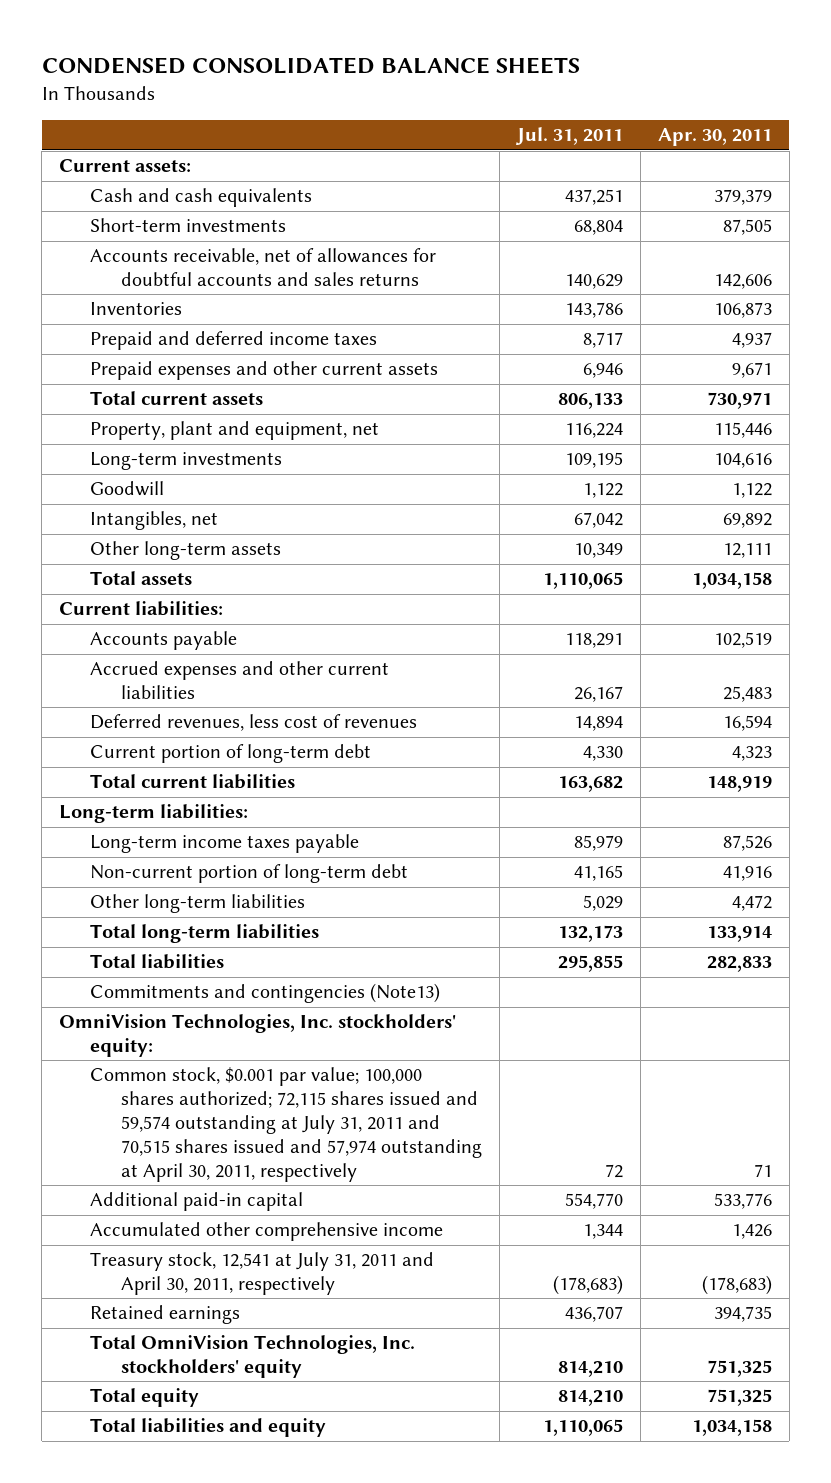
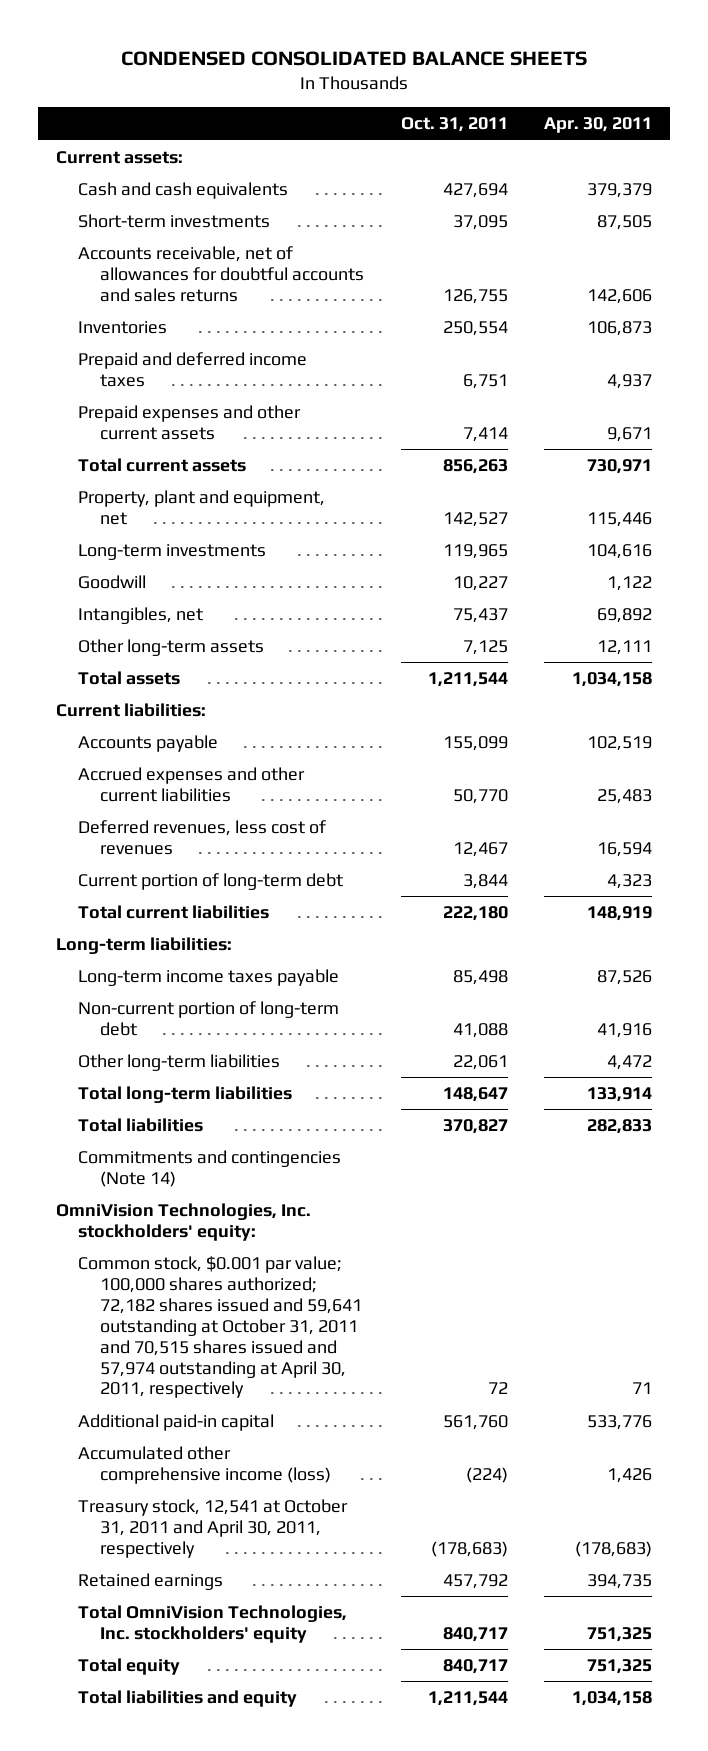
[514,127,623,146] Jul. 31, 2011 -> none
none -> [400,117,508,133] Oct. 31, 2011
[89,983,440,1004] Commitments and contingencies (Note13) -> [78,1149,342,1187] Commitments and contingencies (Note 14)
[89,1067,482,1182] Common stock, $0.001 par value; 100,000 shares authorized; 72,115 shares issued and 59,574 outstanding at July 31, 2011 and 70,515 shares issued and 57,974 outstanding at April 30, 2011, respectively -> [78,1255,363,1399] Common stock, $0.001 par value; 100,000 shares authorized; 72,182 shares issued and 59,641 outstanding at October 31, 2011 and 70,515 shares issued and 57,974 outstanding at April 30, 2011, respectively
[89,1222,443,1242] Accumulated other comprehensive income -> [78,1445,332,1484] Accumulated other comprehensive income (loss)
[89,1252,434,1296] Treasury stock, 12,541 at July 31, 2011 and April 30, 2011, respectively -> [78,1498,349,1558] Treasury stock, 12,541 at October 31, 2011 and April 30, 2011, respectively

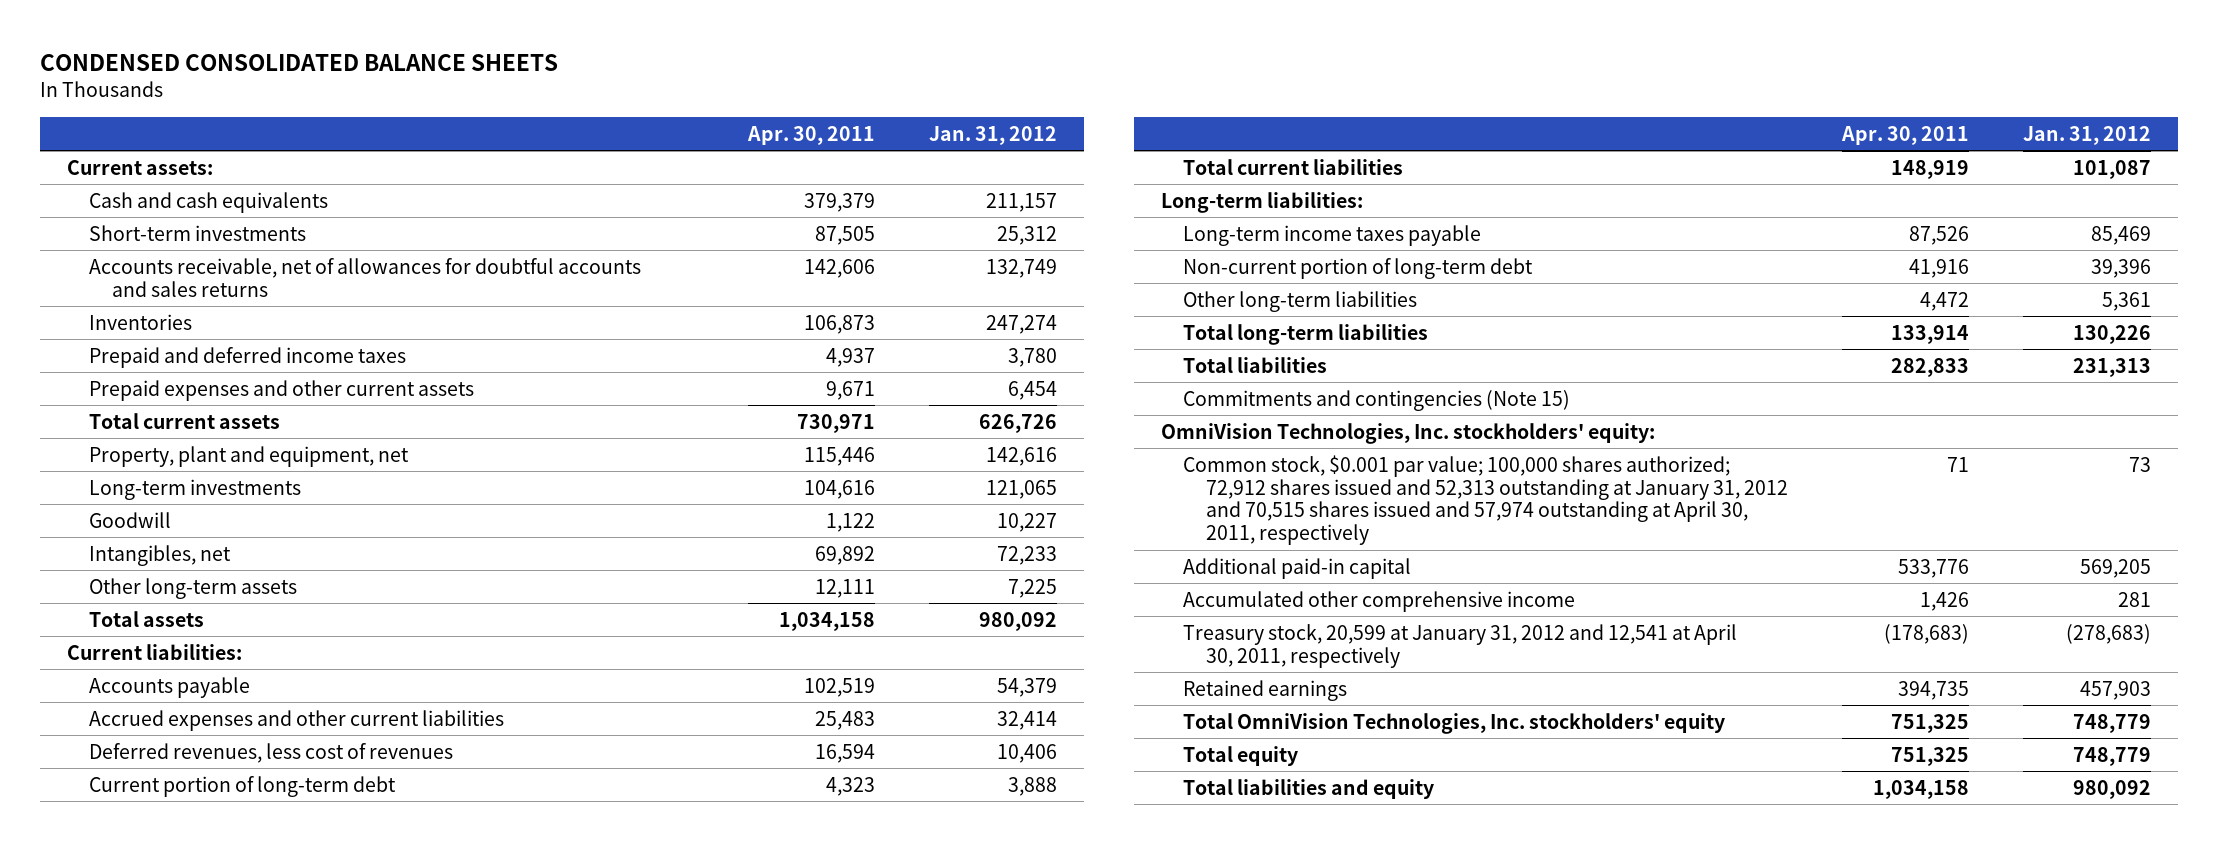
[400,117,508,133] Oct. 31, 2011 -> none
none -> [929,125,1058,145] Jan. 31, 2012
[78,1149,342,1187] Commitments and contingencies (Note 14) -> [1183,389,1571,411] Commitments and contingencies (Note 15)
[78,1255,363,1399] Common stock, $0.001 par value; 100,000 shares authorized; 72,182 shares issued and 59,641 outstanding at October 31, 2011 and 70,515 shares issued and 57,974 outstanding at April 30, 2011, respectively -> [1183,454,1788,546] Common stock, $0.001 par value; 100,000 shares authorized; 72,912 shares issued and 52,313 outstanding at January 31, 2012 and 70,515 shares issued and 57,974 outstanding at April 30, 2011, respectively
[78,1445,332,1484] Accumulated other comprehensive income (loss) -> [1183,590,1576,612] Accumulated other comprehensive income
[78,1498,349,1558] Treasury stock, 12,541 at October 31, 2011 and April 30, 2011, respectively -> [1183,623,1738,668] Treasury stock, 20,599 at January 31, 2012 and 12,541 at April 30, 2011, respectively

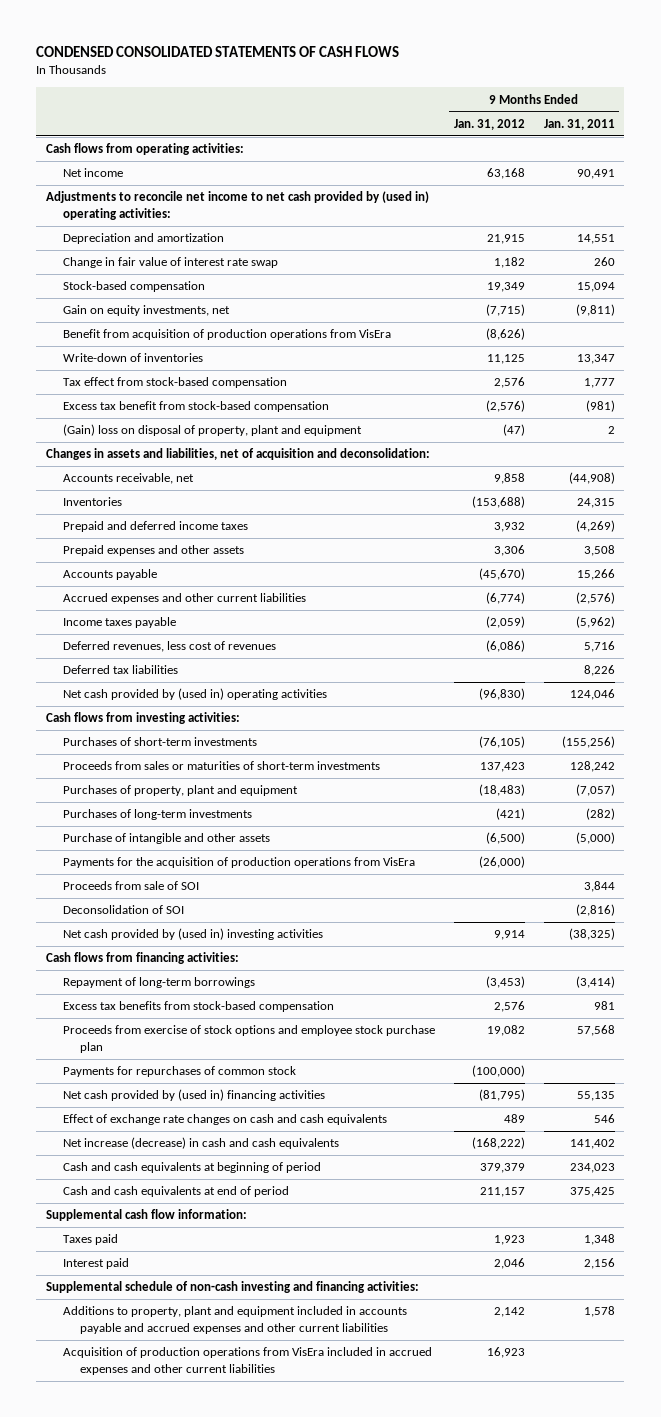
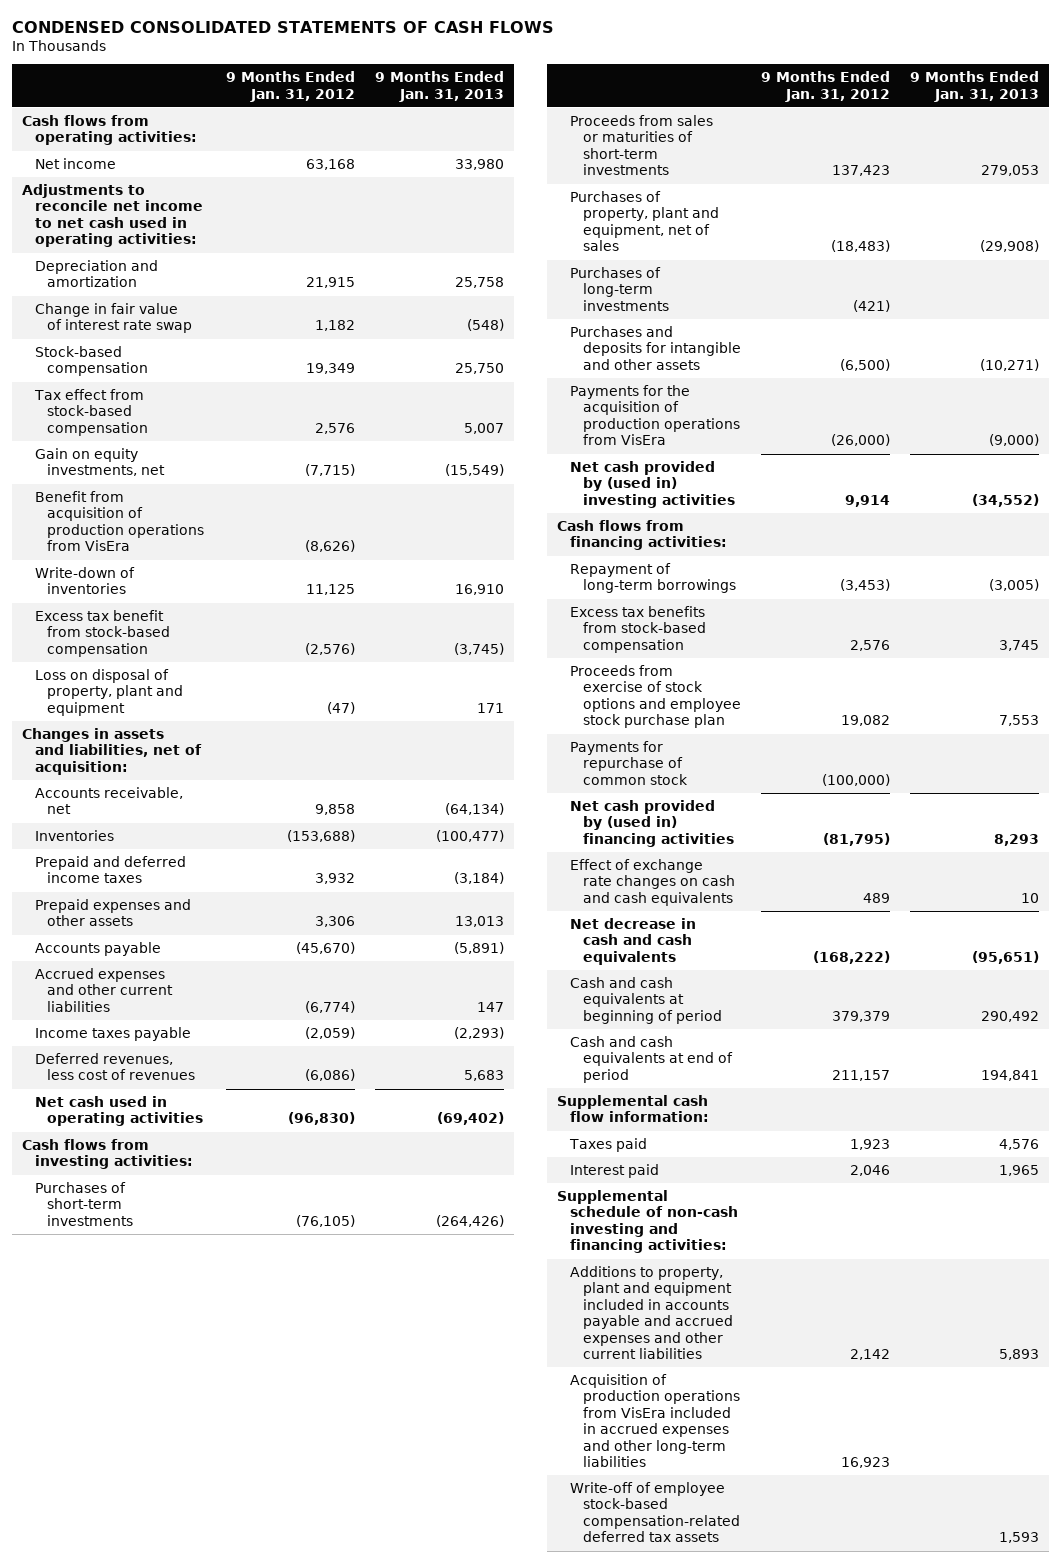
[543,118,615,130] Jan. 31, 2011 -> none
none -> [374,71,504,102] 9 Months Ended Jan. 31, 2013
[45,191,429,221] Adjustments to reconcile net income to net cash provided by (used in) operating activities: -> [22,184,203,248] Adjustments to reconcile net income to net cash used in operating activities:
[63,377,288,389] Tax effect from stock-based compensation -> [33,389,149,436] Tax effect from stock-based compensation
[63,424,363,437] (Gain) loss on disposal of property, plant and equipment -> [34,669,184,716] Loss on disposal of property, plant and equipment
[45,448,430,461] Changes in assets and liabilities, net of acquisition and deconsolidation: -> [22,728,202,775] Changes in assets and liabilities, net of acquisition:
[63,665,179,675] Deferred tax liabilities -> none
[63,688,328,701] Net cash provided by (used in) operating activities -> [34,1096,204,1127] Net cash used in operating activities
[63,785,299,797] Purchases of property, plant and equipment -> [570,191,719,252] Purchases of property, plant and equipment, net of sales
[63,833,271,845] Purchase of intangible and other assets -> [570,326,741,370] Purchases and deposits for intangible and other assets
[63,881,200,891] Proceeds from sale of SOI -> none
[63,905,185,915] Deconsolidation of SOI -> none
[63,1066,297,1078] Payments for repurchases of common stock -> [570,741,688,785] Payments for repurchase of common stock
[63,1137,340,1150] Net increase (decrease) in cash and cash equivalents -> [570,918,697,965] Net decrease in cash and cash equivalents
[63,1347,433,1376] Acquisition of production operations from VisEra included in accrued expenses and other current liabilities -> [570,1374,740,1467] Acquisition of production operations from VisEra included in accrued expenses and other long-term liabilities
none -> [570,1482,740,1543] Write-off of employee stock-based compensation-related deferred tax assets

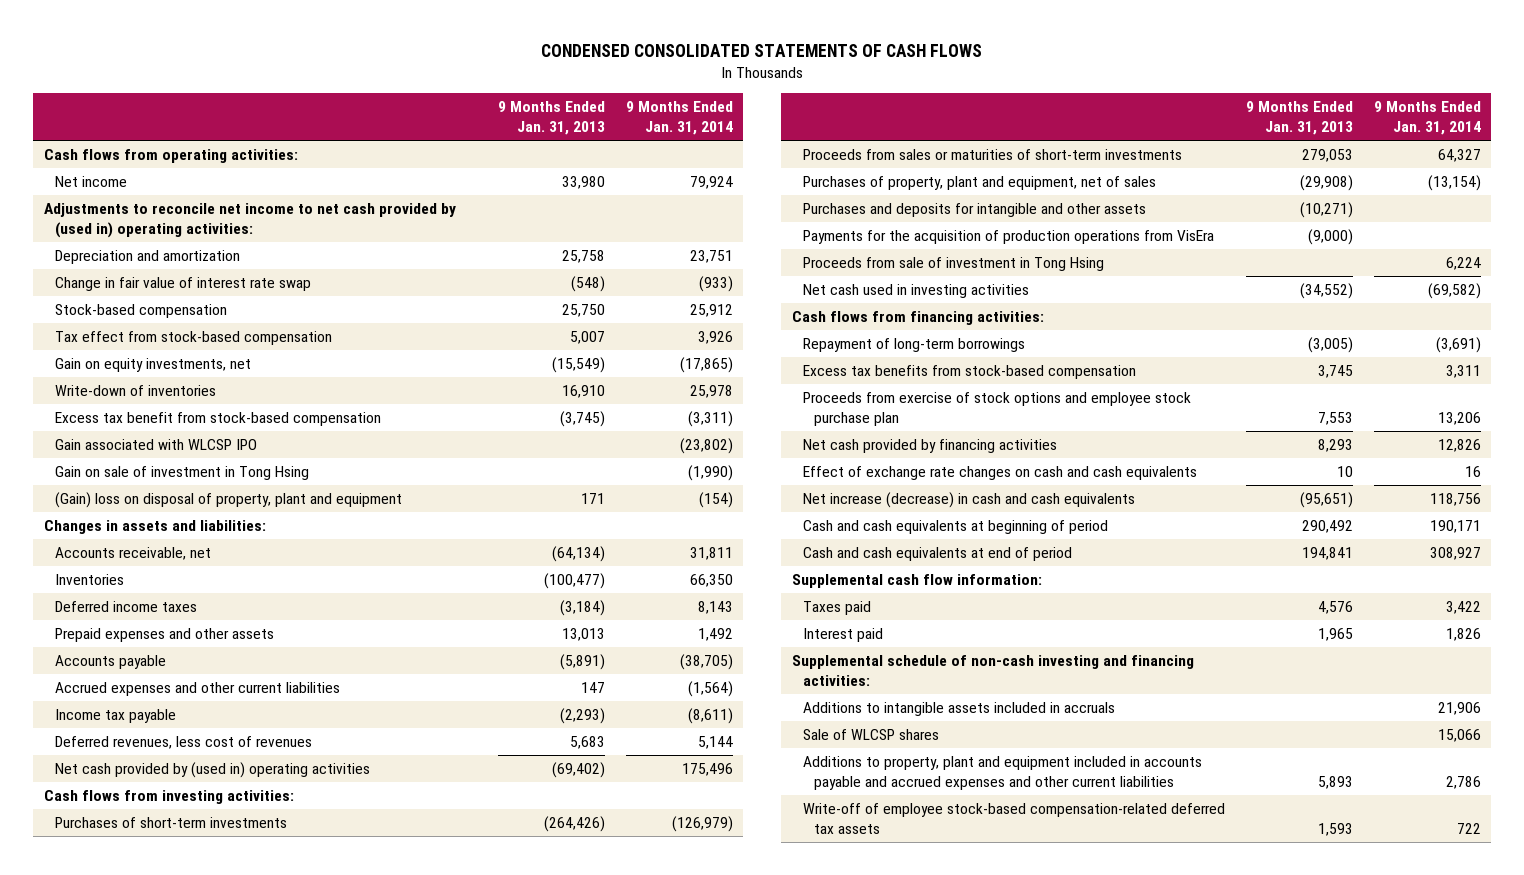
[225,71,355,102] 9 Months Ended Jan. 31, 2012 -> none
none -> [625,101,733,136] 9 Months Ended Jan. 31, 2014
[22,184,203,248] Adjustments to reconcile net income to net cash used in operating activities: -> [43,202,456,238] Adjustments to reconcile net income to net cash provided by (used in) operating activities:
[34,491,205,552] Benefit from acquisition of production operations from VisEra -> none
none -> [54,438,257,450] Gain associated with WLCSP IPO
none -> [54,465,309,480] Gain on sale of investment in Tong Hsing
[34,669,184,716] Loss on disposal of property, plant and equipment -> [54,491,402,508] (Gain) loss on disposal of property, plant and equipment
[22,728,202,775] Changes in assets and liabilities, net of acquisition: -> [43,519,266,534] Changes in assets and liabilities:
[34,856,186,884] Prepaid and deferred income taxes -> [54,600,197,612] Deferred income taxes
[34,1027,191,1042] Income taxes payable -> [54,708,176,723] Income tax payable
[34,1096,204,1127] Net cash used in operating activities -> [54,761,370,778] Net cash provided by (used in) operating activities
[570,267,669,311] Purchases of long-term investments -> none
none -> [802,256,1104,271] Proceeds from sale of investment in Tong Hsing
[570,461,735,508] Net cash provided by (used in) investing activities -> [802,283,1029,298] Net cash used in investing activities
[570,741,688,785] Payments for repurchase of common stock -> none
[570,800,734,847] Net cash provided by (used in) financing activities -> [802,438,1057,453] Net cash provided by financing activities
[570,918,697,965] Net decrease in cash and cash equivalents -> [802,491,1135,508] Net increase (decrease) in cash and cash equivalents
none -> [802,701,1115,716] Additions to intangible assets included in accruals
none -> [802,728,939,740] Sale of WLCSP shares
[570,1374,740,1467] Acquisition of production operations from VisEra included in accrued expenses and other long-term liabilities -> none

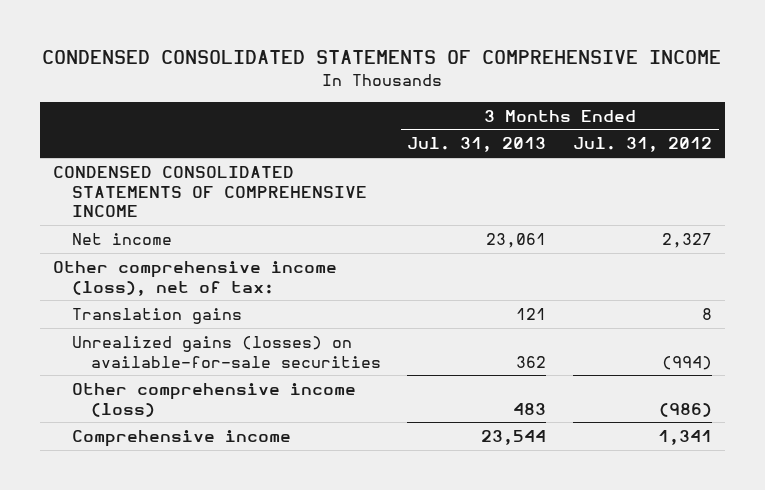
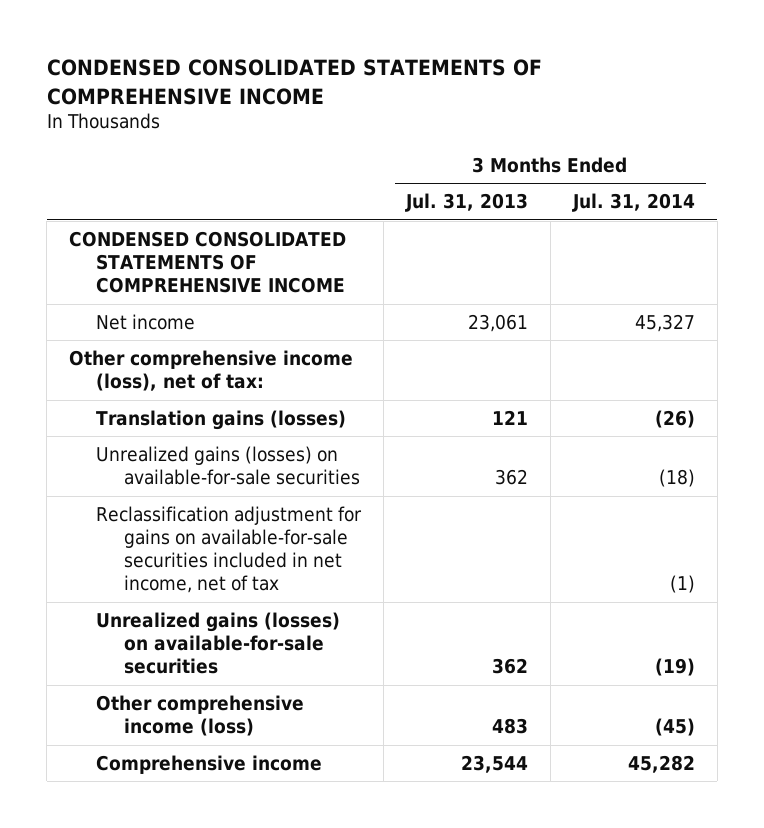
[572,137,712,153] Jul. 31, 2012 -> none
none -> [571,193,695,213] Jul. 31, 2014
[71,307,242,324] Translation gains -> [96,409,347,430] Translation gains (losses)
none -> [96,505,363,594] Reclassification adjustment for gains on available-for-sale securities included in net income, net of tax
none -> [96,611,341,675] Unrealized gains (losses) on available-for-sale securities

